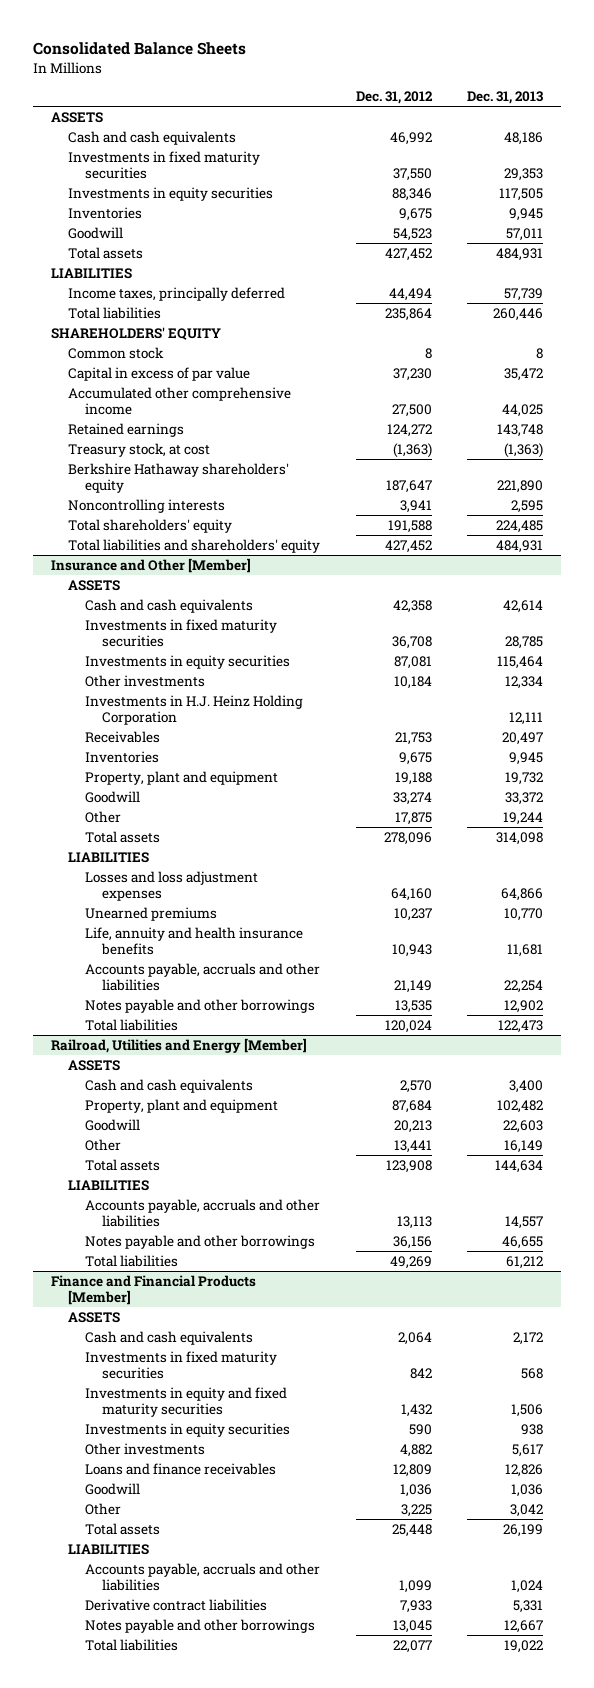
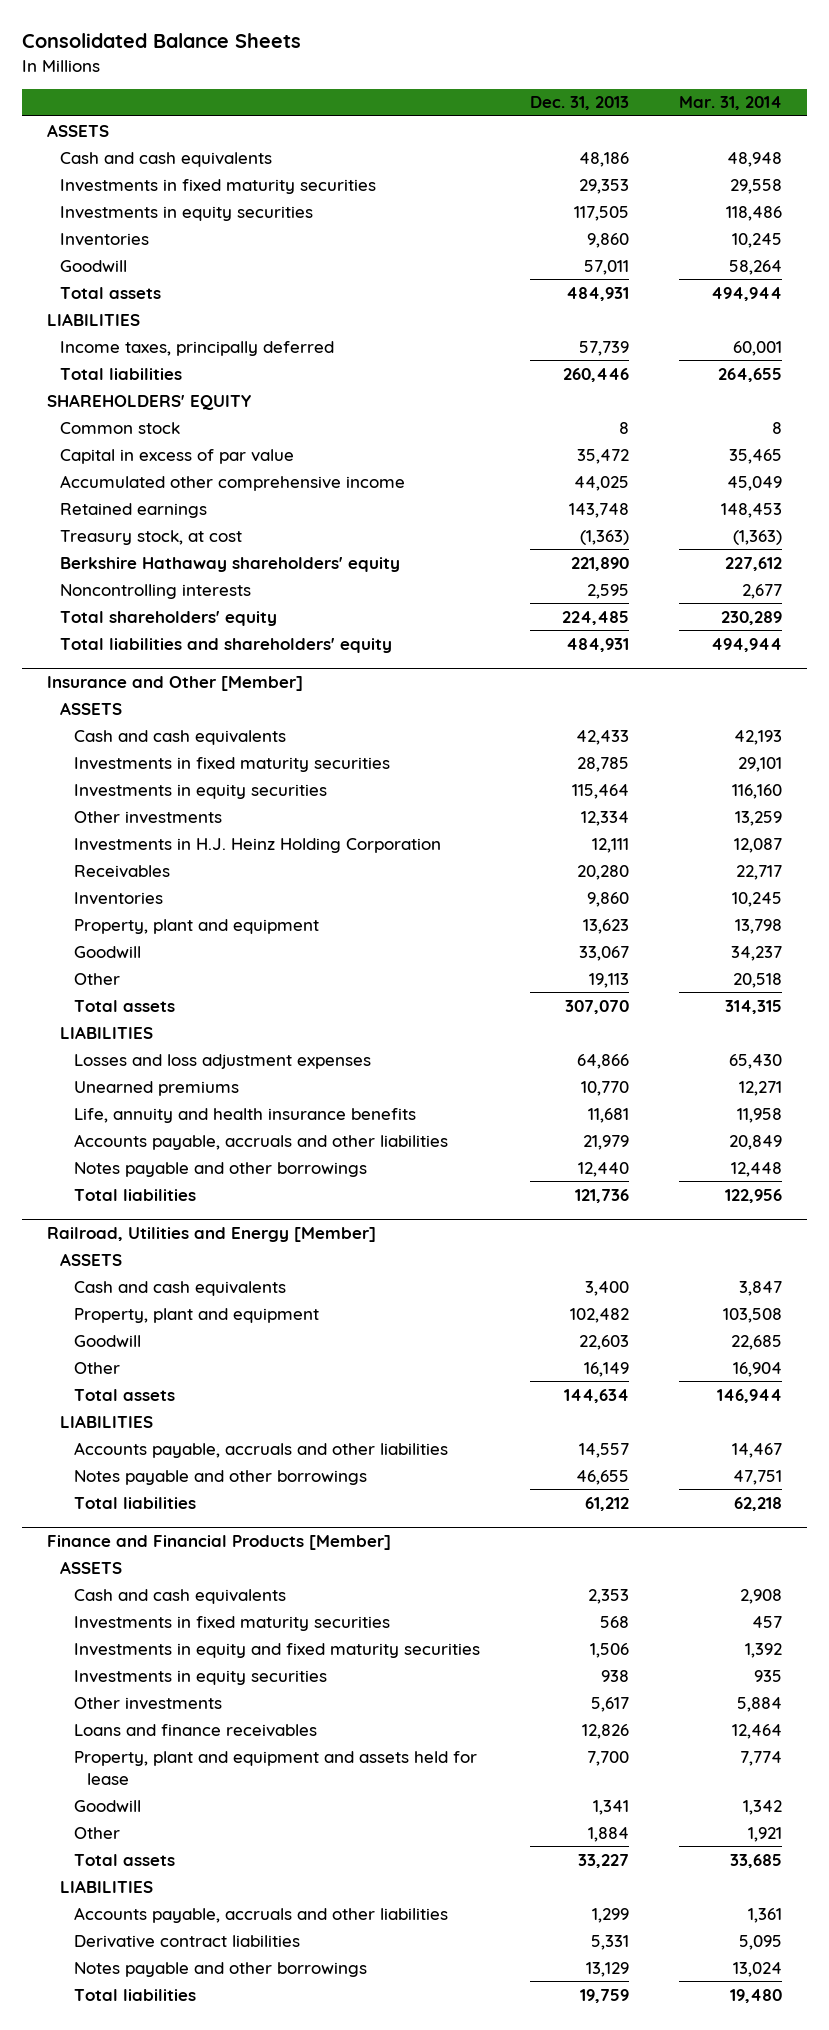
[355,91,433,105] Dec. 31, 2012 -> none
none -> [679,96,783,111] Mar. 31, 2014
[509,207,544,221] 9,945 -> [586,232,629,248] 9,860
[503,599,544,613] 42,614 -> [575,729,629,745] 42,433
[502,731,544,745] 20,497 -> [576,864,629,880] 20,280
[509,751,544,765] 9,945 -> [586,891,629,907] 9,860
[505,771,544,785] 19,732 -> [582,918,629,934] 13,623
[505,791,544,805] 33,372 -> [578,945,629,961] 33,067
[503,811,544,825] 19,244 -> [588,972,629,988] 19,113
[496,831,544,845] 314,098 -> [564,999,629,1014] 307,070
[504,980,544,994] 22,254 -> [582,1134,629,1150] 21,979
[504,999,544,1013] 12,902 -> [577,1161,629,1177] 12,440
[498,1019,544,1033] 122,473 -> [574,1188,629,1203] 121,736
[513,1331,544,1345] 2,172 -> [587,1588,629,1604] 2,353
none -> [73,1750,477,1785] Property, plant and equipment and assets held for lease
[511,1483,544,1497] 1,036 -> [592,1799,629,1815] 1,341
[510,1503,544,1517] 3,042 -> [587,1826,629,1842] 1,884
[503,1523,544,1537] 26,199 -> [577,1853,629,1868] 33,227
[511,1580,544,1594] 1,024 -> [591,1907,629,1923] 1,299
[504,1619,544,1633] 12,667 -> [585,1961,629,1977] 13,129
[504,1639,544,1653] 19,022 -> [579,1988,629,2003] 19,759

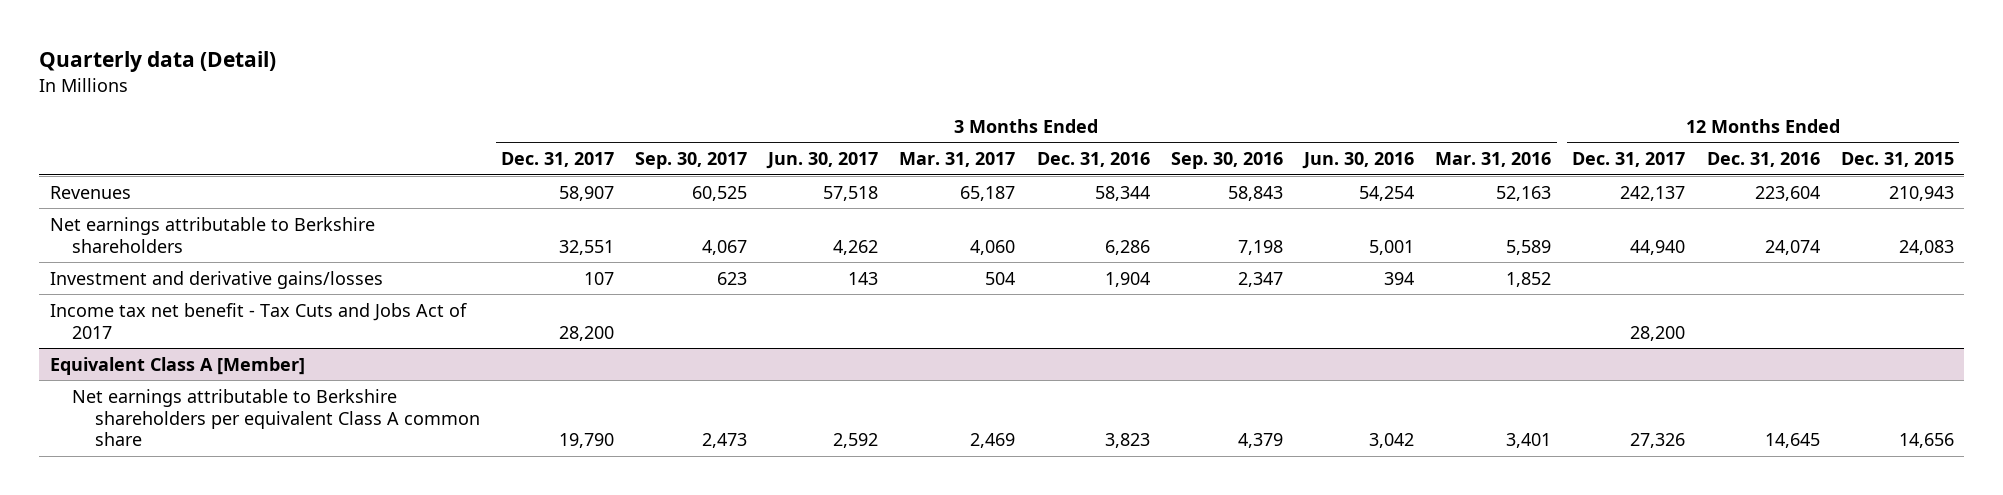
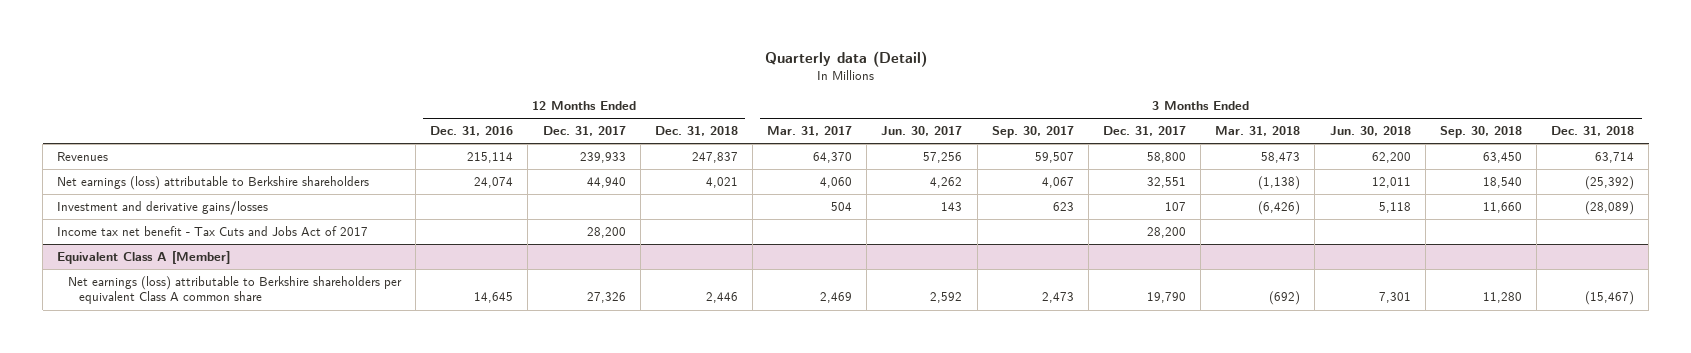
[1036,152,1150,168] Dec. 31, 2016 -> none
[1170,152,1283,170] Sep. 30, 2016 -> none
[1302,152,1415,170] Jun. 30, 2016 -> none
[1435,152,1552,168] Mar. 31, 2016 -> none
[1840,152,1954,168] Dec. 31, 2015 -> none
none -> [654,126,738,137] Dec. 31, 2018
none -> [1215,126,1301,137] Mar. 31, 2018
none -> [1329,126,1411,137] Jun. 30, 2018
none -> [1439,126,1522,139] Sep. 30, 2018
none -> [1551,126,1635,137] Dec. 31, 2018
[558,185,614,201] 58,907 -> [1147,152,1187,164] 58,800
[692,185,748,201] 60,525 -> [1034,152,1074,164] 59,507
[823,185,879,201] 57,518 -> [923,152,963,164] 57,256
[960,185,1016,201] 65,187 -> [813,152,853,164] 64,370
[1620,185,1686,201] 242,137 -> [579,152,626,164] 239,933
[1754,185,1820,201] 223,604 -> [467,152,514,164] 215,114
[49,216,375,253] Net earnings attributable to Berkshire shareholders -> [57,176,370,191] Net earnings (loss) attributable to Berkshire shareholders
[72,388,480,447] Net earnings attributable to Berkshire shareholders per equivalent Class A common share -> [68,276,403,305] Net earnings (loss) attributable to Berkshire shareholders per equivalent Class A common share

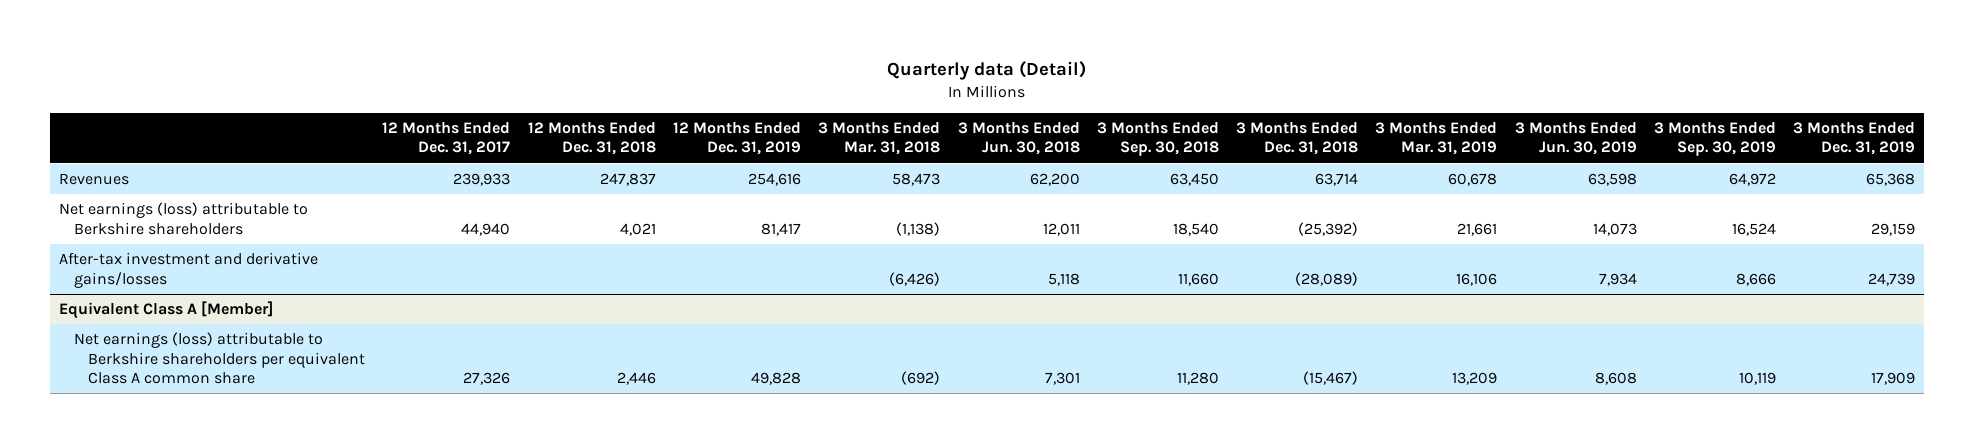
[430,126,514,137] Dec. 31, 2016 -> none
[767,126,853,137] Mar. 31, 2017 -> none
[881,126,963,137] Jun. 30, 2017 -> none
[991,126,1074,139] Sep. 30, 2017 -> none
[1103,126,1187,137] Dec. 31, 2017 -> none
none -> [673,122,802,156] 12 Months Ended Dec. 31, 2019
none -> [1375,122,1498,156] 3 Months Ended Mar. 31, 2019
none -> [1514,122,1637,156] 3 Months Ended Jun. 30, 2019
none -> [1654,122,1777,157] 3 Months Ended Sep. 30, 2019
none -> [1793,122,1916,156] 3 Months Ended Dec. 31, 2019
[57,226,369,237] Income tax net benefit - Tax Cuts and Jobs Act of 2017 -> none
[57,201,269,216] Investment and derivative gains/losses -> [58,252,318,288] After-tax investment and derivative gains/losses

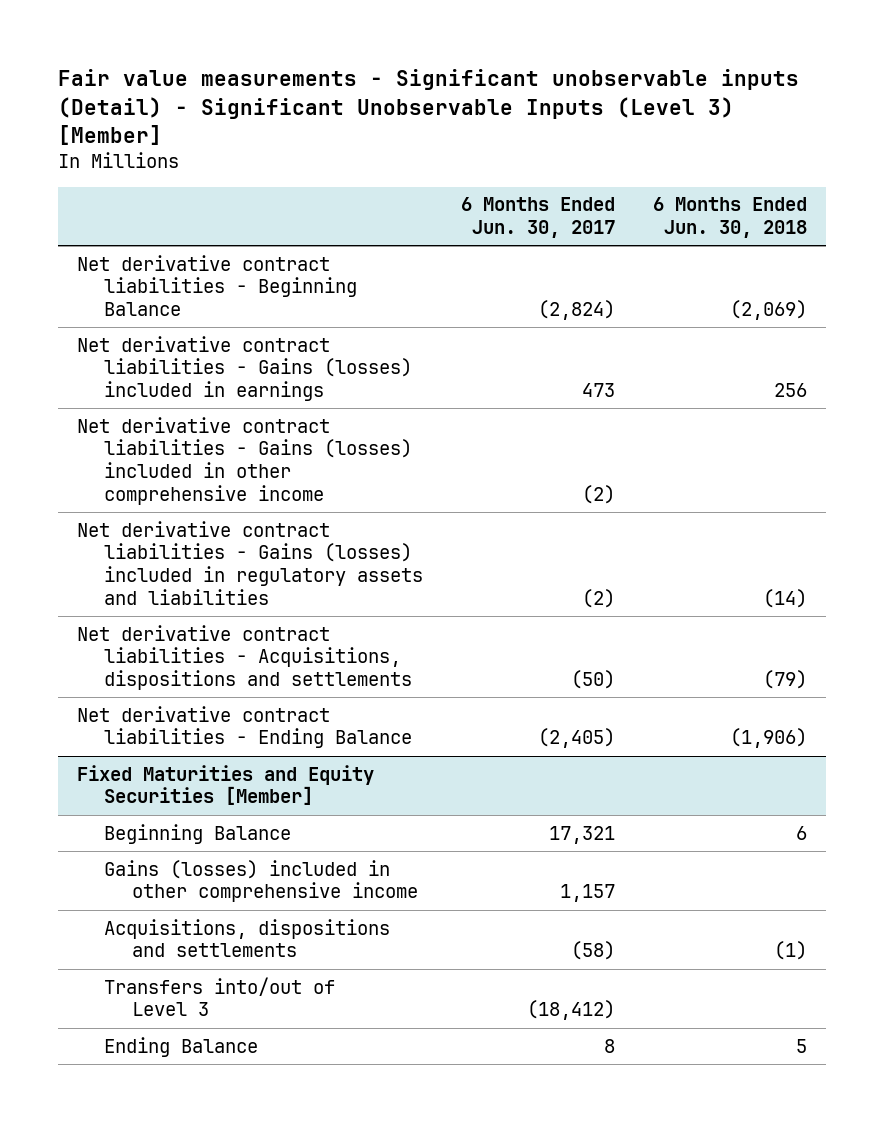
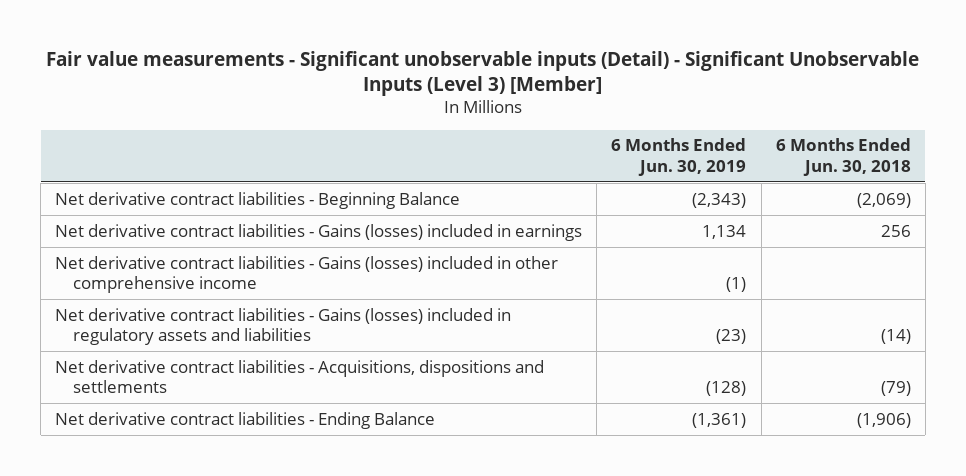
[461,197,616,238] 6 Months Ended Jun. 30, 2017 -> none
none -> [611,138,747,176] 6 Months Ended Jun. 30, 2019
[76,764,374,806] Fixed Maturities and Equity Securities [Member] -> none
[104,823,292,844] Beginning Balance -> none
[104,859,419,903] Gains (losses) included in other comprehensive income -> none
[104,918,391,958] Acquisitions, dispositions and settlements -> none
[104,976,336,1017] Transfers into/out of Level 3 -> none
[104,1036,259,1057] Ending Balance -> none

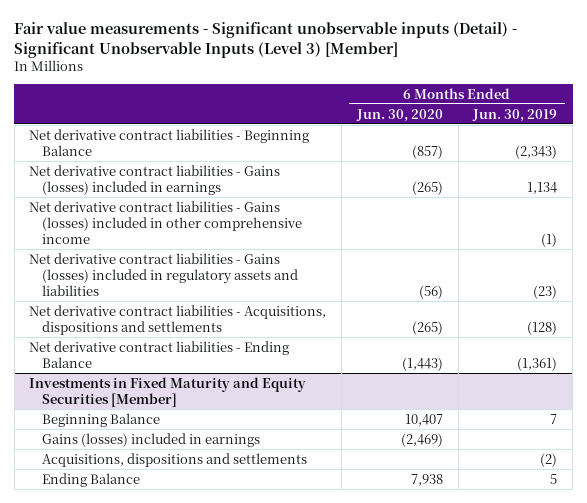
[775,138,911,176] 6 Months Ended Jun. 30, 2018 -> none
none -> [355,108,443,122] Jun. 30, 2020
none -> [29,376,307,407] Investments in Fixed Maturity and Equity Securities [Member]
none -> [41,412,160,427] Beginning Balance
none -> [41,432,260,447] Gains (losses) included in earnings
none -> [41,452,307,467] Acquisitions, dispositions and settlements
none -> [41,472,140,487] Ending Balance

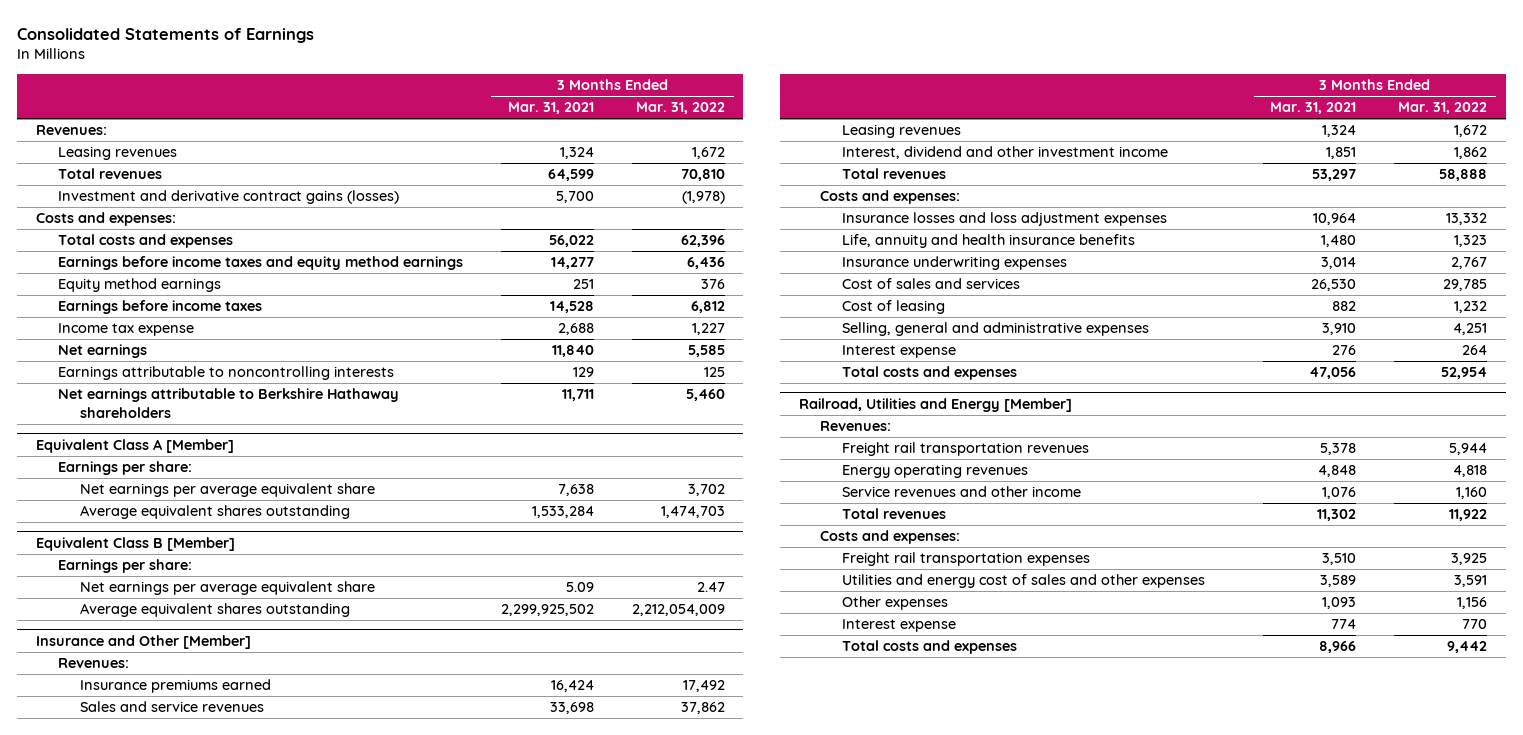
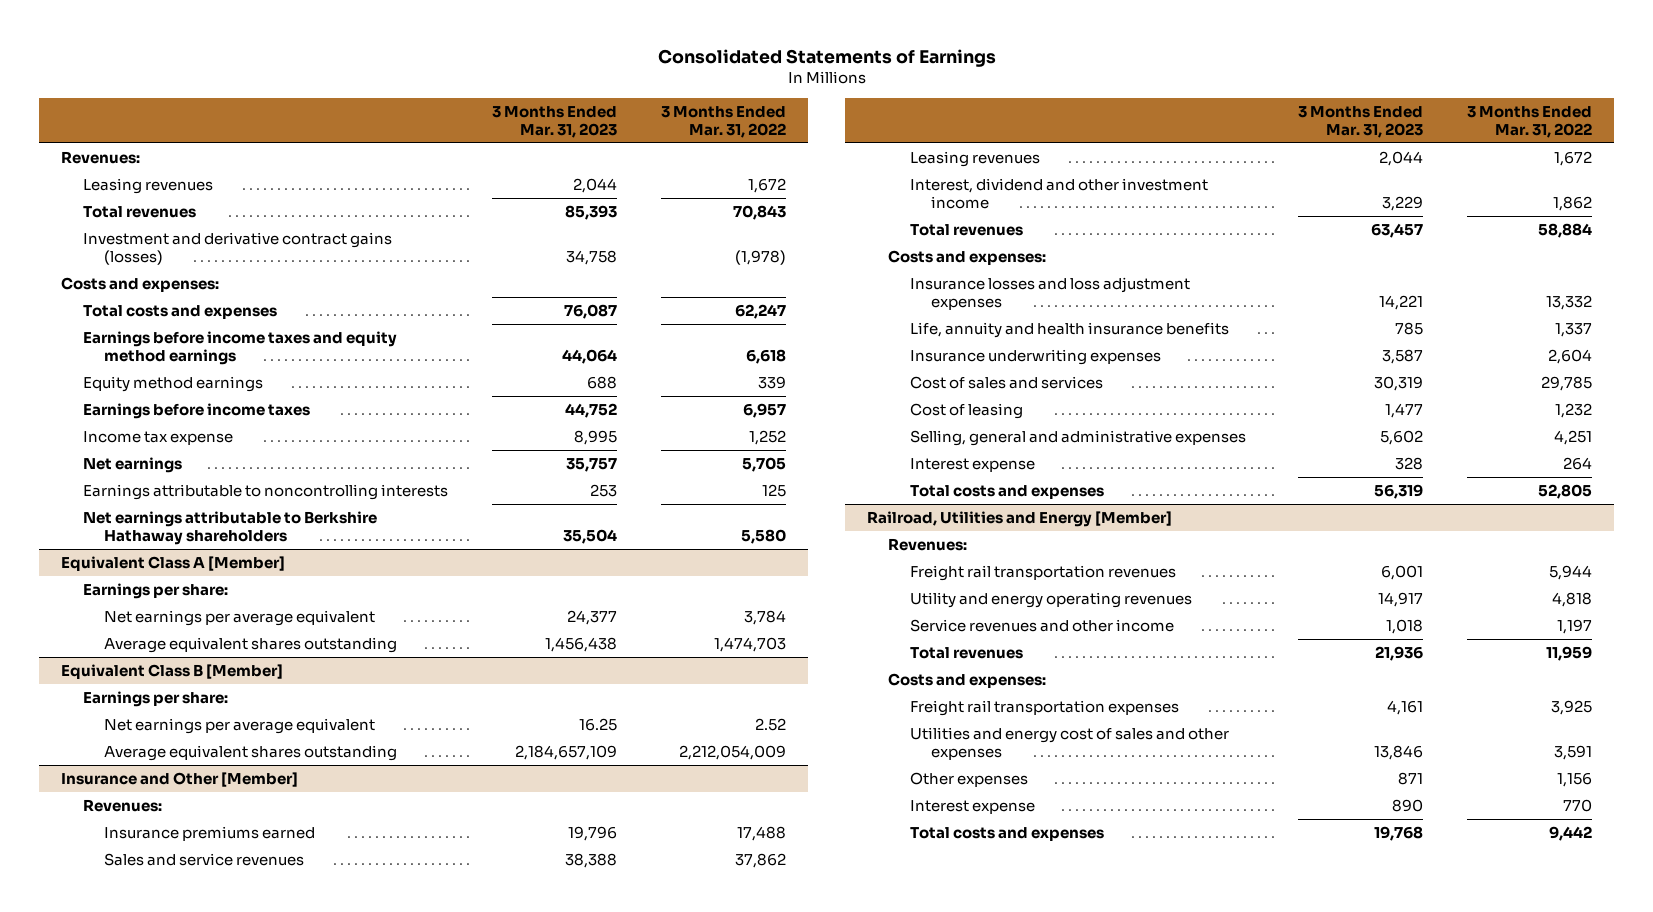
[507,102,594,115] Mar. 31, 2021 -> none
none -> [491,106,617,138] 3 Months Ended Mar. 31, 2023
[680,169,725,182] 70,810 -> [732,205,786,221] 70,843
[680,235,725,248] 62,396 -> [734,304,786,320] 62,247
[686,257,725,270] 6,436 -> [745,348,786,364] 6,618
[700,279,725,290] 376 -> [757,376,786,390] 339
[690,301,725,314] 6,812 -> [742,403,786,419] 6,957
[691,323,725,336] 1,227 -> [748,430,786,446] 1,252
[687,345,725,358] 5,585 -> [741,457,786,473] 5,705
[685,389,725,402] 5,460 -> [740,528,786,544] 5,580
[79,483,375,498] Net earnings per average equivalent share -> [103,610,375,627] Net earnings per average equivalent
[687,484,725,497] 3,702 -> [743,610,786,626] 3,784
[79,581,375,596] Net earnings per average equivalent share -> [103,718,375,735] Net earnings per average equivalent
[696,582,725,593] 2.47 -> [754,718,786,732] 2.52
[682,680,725,693] 17,492 -> [736,826,786,842] 17,488
[1438,169,1487,182] 58,888 -> [1537,223,1592,239] 58,884
[1453,235,1487,248] 1,323 -> [1554,323,1592,338] 1,337
[1450,257,1487,270] 2,767 -> [1547,349,1592,365] 2,604
[1440,367,1487,380] 52,954 -> [1537,484,1592,500] 52,805
[842,464,1029,479] Energy operating revenues -> [909,592,1192,609] Utility and energy operating revenues
[1455,487,1487,500] 1,160 -> [1556,619,1592,635] 1,197
[1448,509,1487,522] 11,922 -> [1545,646,1592,662] 11,959

